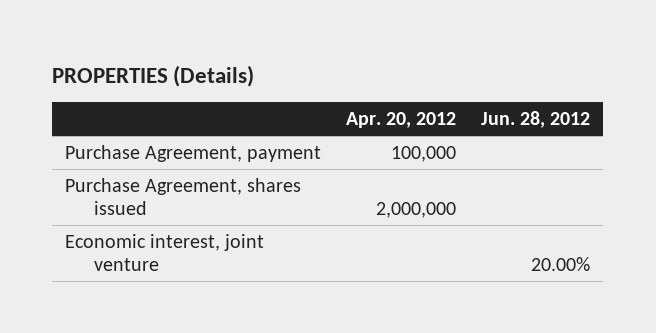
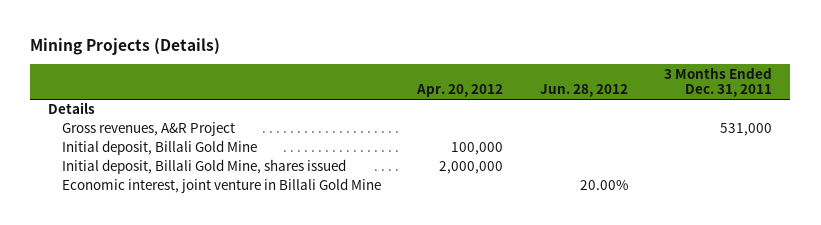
[52,64,255,87] PROPERTIES (Details) -> [30,37,221,55] Mining Projects (Details)
none -> [664,66,773,98] 3 Months Ended Dec. 31, 2011
none -> [48,102,96,115] Details
none -> [61,122,235,137] Gross revenues, A&R Project
[65,144,322,162] Purchase Agreement, payment -> [61,140,257,156] Initial deposit, Billali Gold Mine
[65,177,302,215] Purchase Agreement, shares issued -> [61,159,346,175] Initial deposit, Billali Gold Mine, shares issued
[65,233,265,271] Economic interest, joint venture -> [61,178,381,194] Economic interest, joint venture in Billali Gold Mine

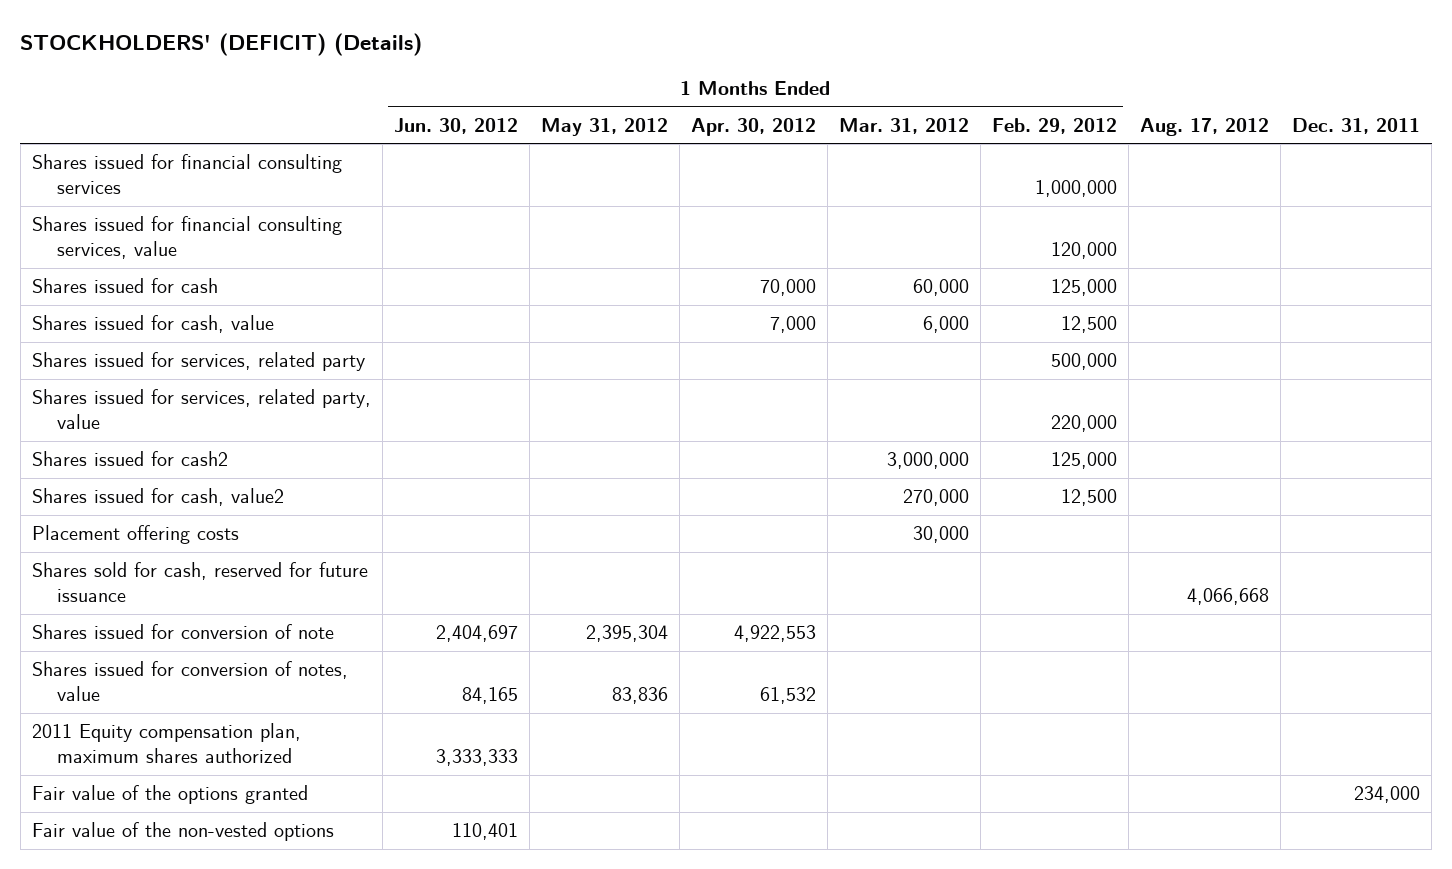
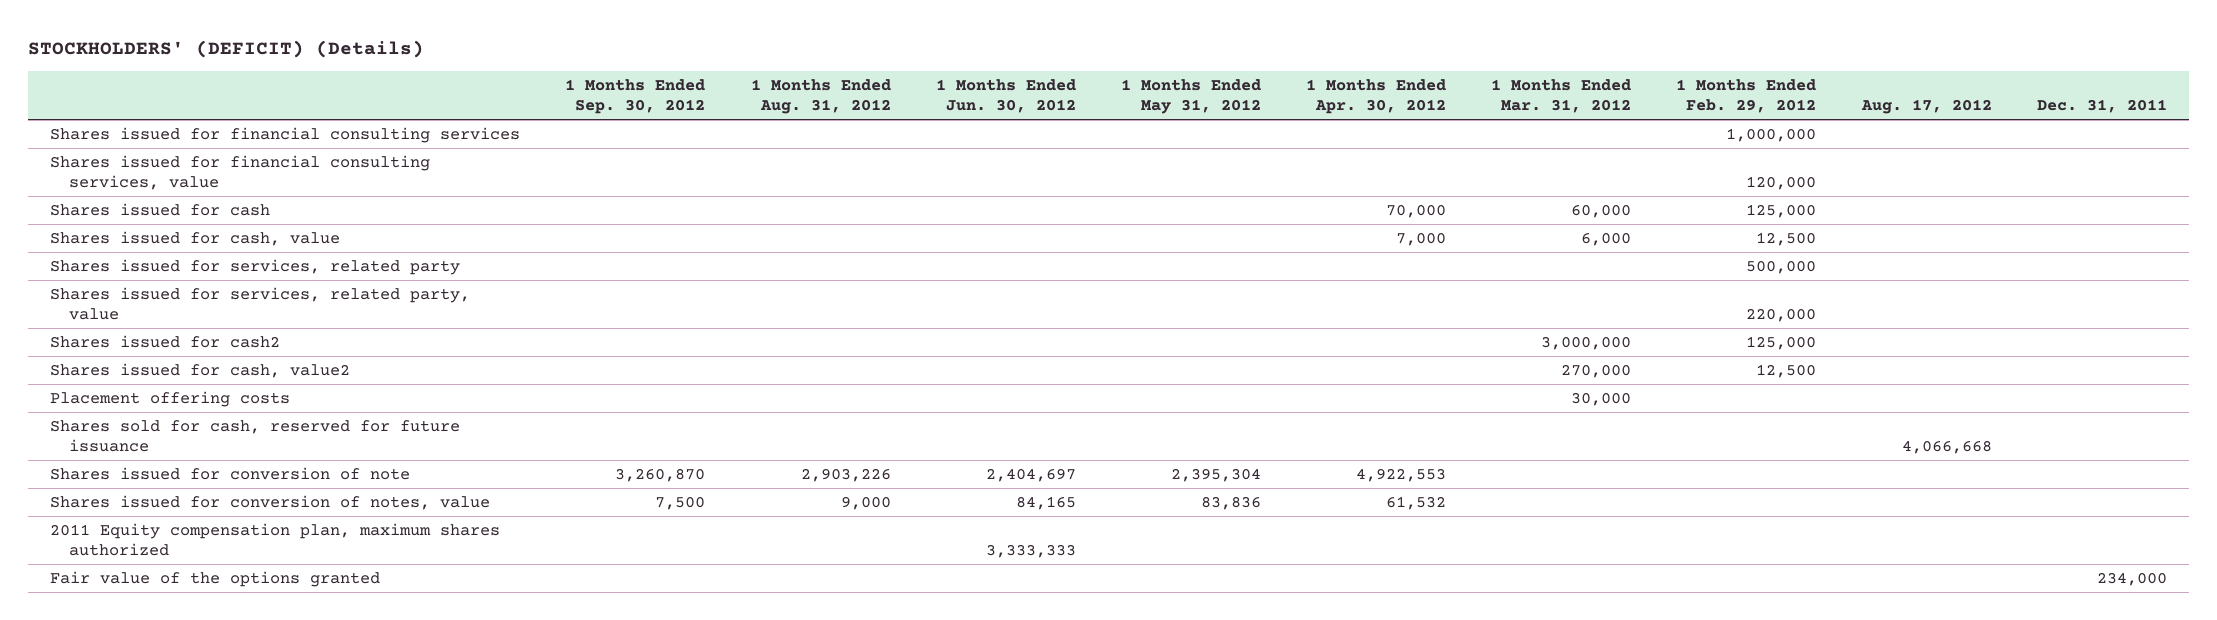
none -> [565,78,706,114] 1 Months Ended Sep. 30, 2012
none -> [750,78,891,114] 1 Months Ended Aug. 31, 2012
[31,822,334,842] Fair value of the non-vested options -> none

